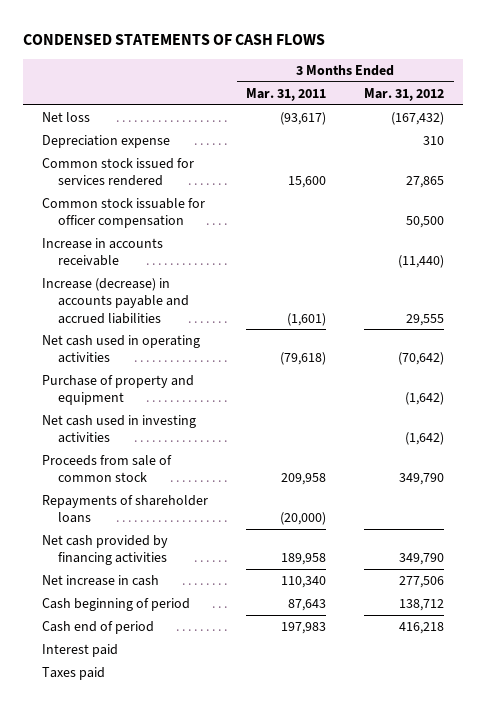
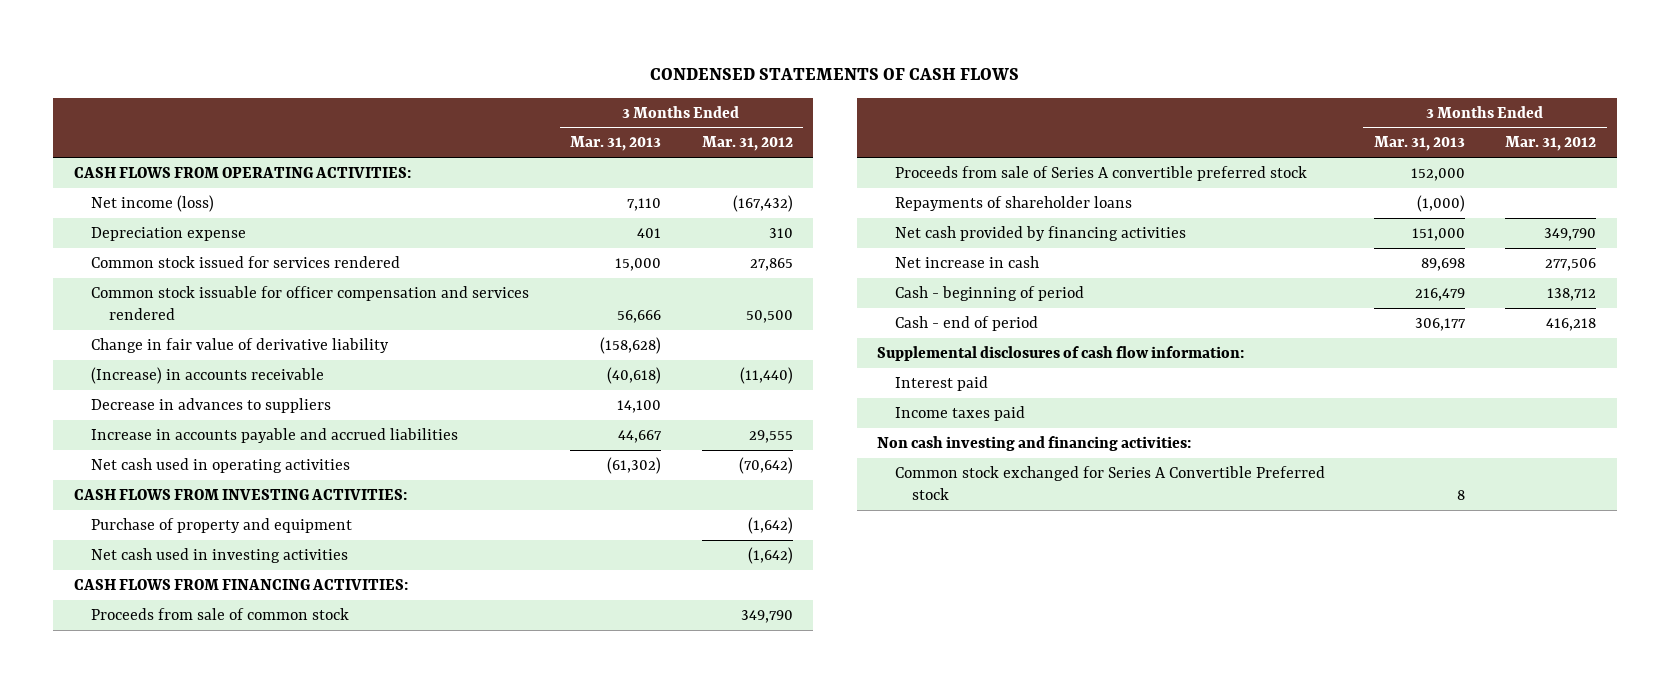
[246,87,327,101] Mar. 31, 2011 -> none
none -> [569,136,661,152] Mar. 31, 2013
none -> [73,166,411,178] CASH FLOWS FROM OPERATING ACTIVITIES:
[42,112,91,123] Net loss -> [91,194,215,212] Net income (loss)
[42,198,206,229] Common stock issuable for officer compensation -> [91,285,530,321] Common stock issuable for officer compensation and services rendered
none -> [91,337,390,353] Change in fair value of derivative liability
[42,238,164,267] Increase in accounts receivable -> [91,366,325,384] (Increase) in accounts receivable
none -> [91,397,332,413] Decrease in advances to suppliers
[42,278,190,324] Increase (decrease) in accounts payable and accrued liabilities -> [91,427,459,443] Increase in accounts payable and accrued liabilities
none -> [73,488,407,500] CASH FLOWS FROM INVESTING ACTIVITIES:
none -> [73,578,408,590] CASH FLOWS FROM FINANCING ACTIVITIES:
none -> [894,165,1307,181] Proceeds from sale of Series A convertible preferred stock
[42,598,191,612] Cash beginning of period -> [894,285,1084,301] Cash - beginning of period
[42,621,155,635] Cash end of period -> [894,315,1038,331] Cash - end of period
none -> [877,345,1245,361] Supplemental disclosures of cash flow information:
[42,667,106,681] Taxes paid -> [894,405,1025,421] Income taxes paid
none -> [877,435,1192,451] Non cash investing and financing activities:
none -> [894,465,1325,501] Common stock exchanged for Series A Convertible Preferred stock

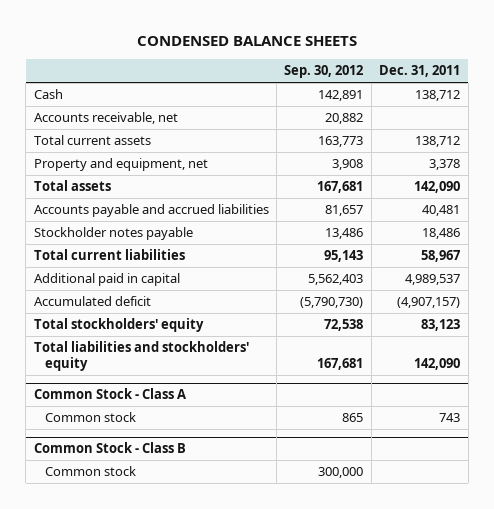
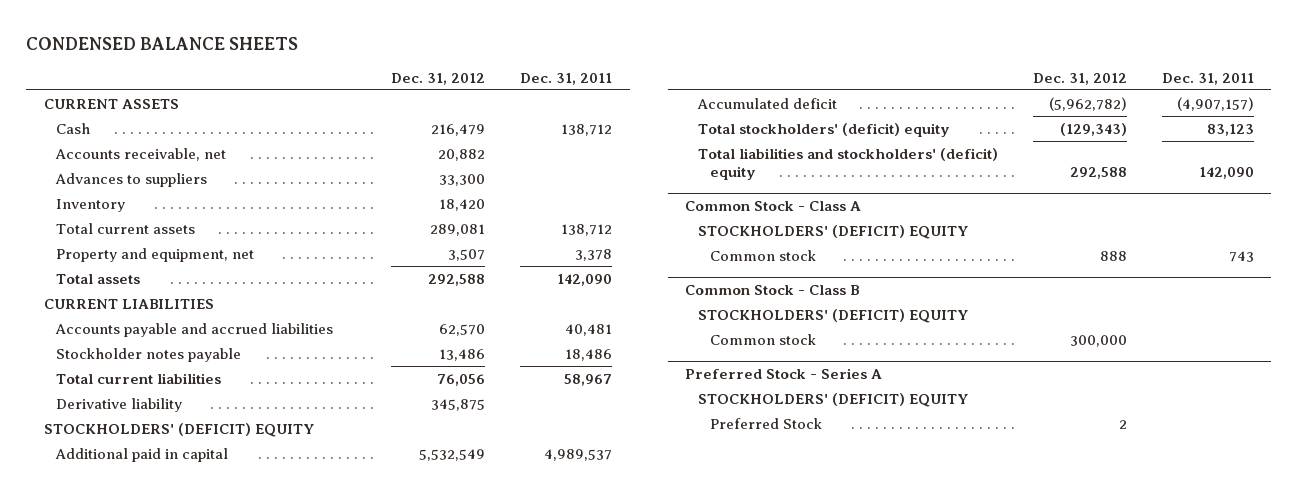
[284,65,364,79] Sep. 30, 2012 -> none
none -> [391,72,486,85] Dec. 31, 2012
none -> [43,98,179,109] CURRENT ASSETS
none -> [55,172,208,187] Advances to suppliers
none -> [56,198,126,212] Inventory
none -> [43,298,214,309] CURRENT LIABILITIES
none -> [56,397,183,412] Derivative liability
none -> [43,422,314,437] STOCKHOLDERS' (DEFICIT) EQUITY
[33,318,204,333] Total stockholders' equity -> [697,122,950,137] Total stockholders' (deficit) equity
[33,341,249,372] Total liabilities and stockholders' equity -> [697,147,998,180] Total liabilities and stockholders' (deficit) equity
none -> [697,224,968,239] STOCKHOLDERS' (DEFICIT) EQUITY
none -> [697,308,968,323] STOCKHOLDERS' (DEFICIT) EQUITY
none -> [685,367,883,379] Preferred Stock - Series A
none -> [697,392,968,407] STOCKHOLDERS' (DEFICIT) EQUITY
none -> [709,417,822,429] Preferred Stock

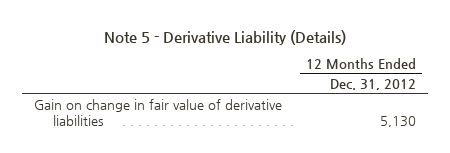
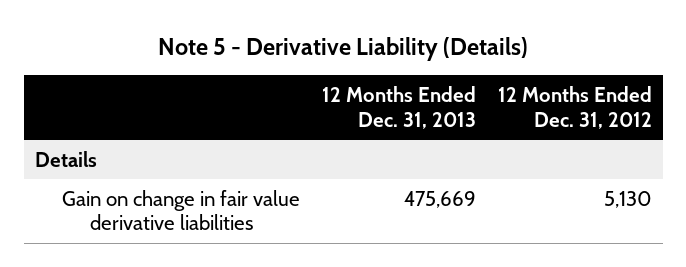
none -> [321,86,476,129] 12 Months Ended Dec. 31, 2013
none -> [34,150,97,167] Details
[34,99,283,127] Gain on change in fair value of derivative liabilities -> [62,189,301,231] Gain on change in fair value derivative liabilities

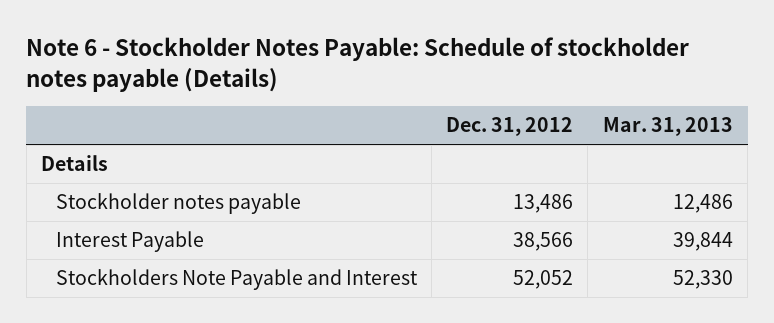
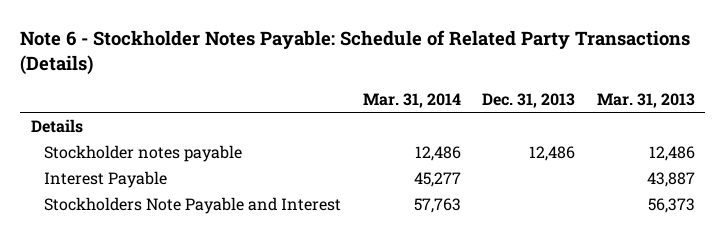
[26,37,690,92] Note 6 - Stockholder Notes Payable: Schedule of stockholder notes payable (Details) -> [20,30,691,75] Note 6 - Stockholder Notes Payable: Schedule of Related Party Transactions (Details)
[446,117,574,137] Dec. 31, 2012 -> none
none -> [362,92,461,108] Mar. 31, 2014
none -> [482,92,576,108] Dec. 31, 2013
[672,232,733,252] 39,844 -> [646,171,695,187] 43,887
[672,270,733,290] 52,330 -> [647,197,695,213] 56,373

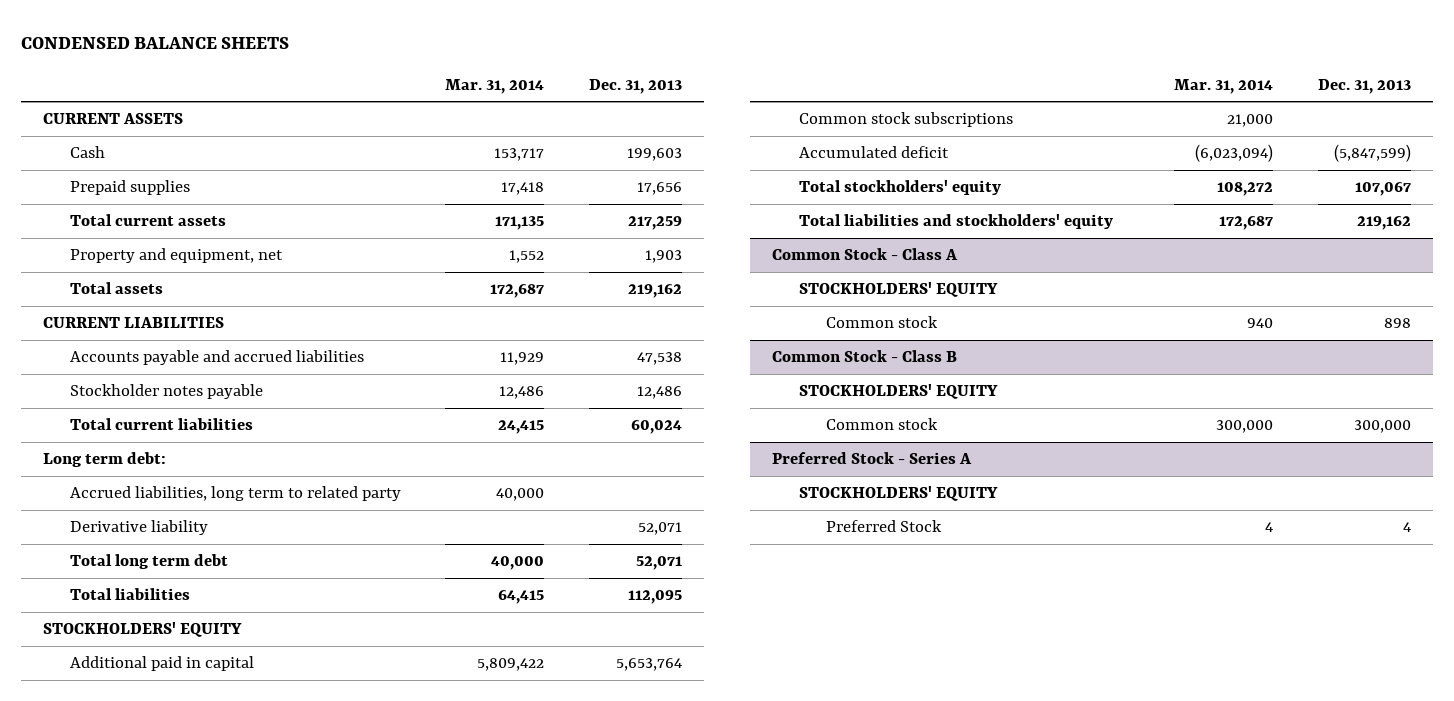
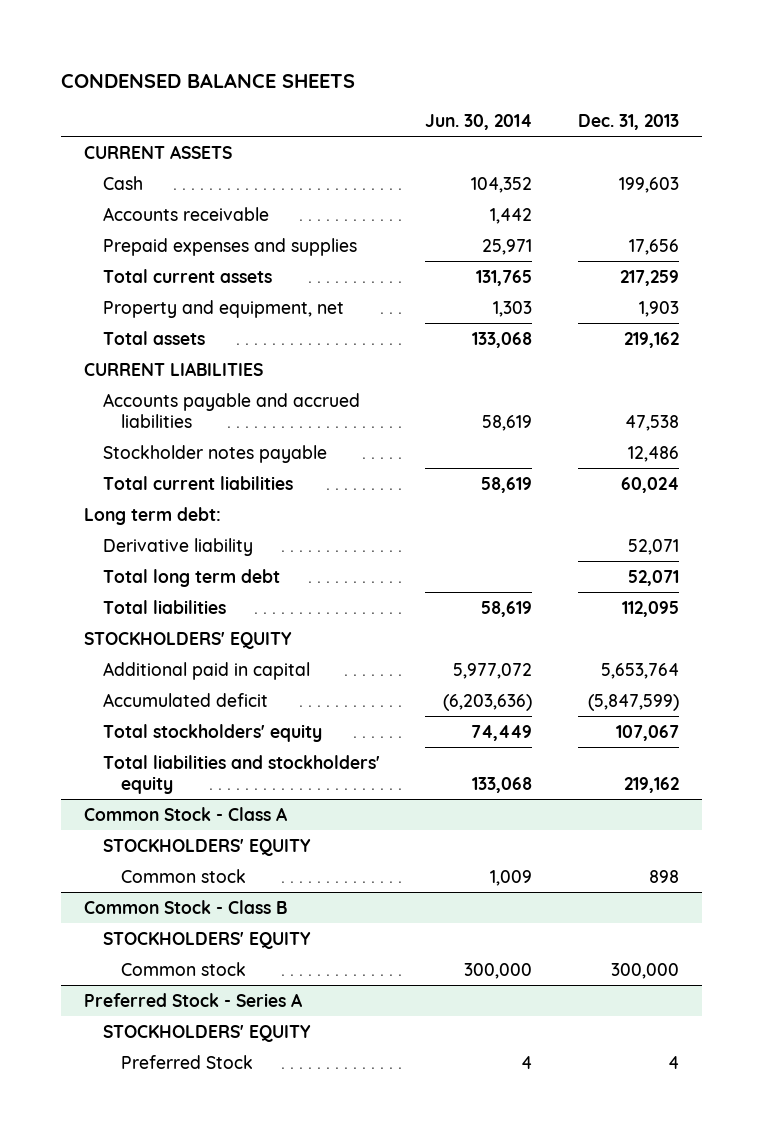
[445,78,545,94] Mar. 31, 2014 -> none
none -> [425,113,533,130] Jun. 30, 2014
none -> [102,206,269,221] Accounts receivable
[69,180,190,196] Prepaid supplies -> [102,237,357,256] Prepaid expenses and supplies
[69,486,401,502] Accrued liabilities, long term to related party -> none
[798,112,1013,128] Common stock subscriptions -> none

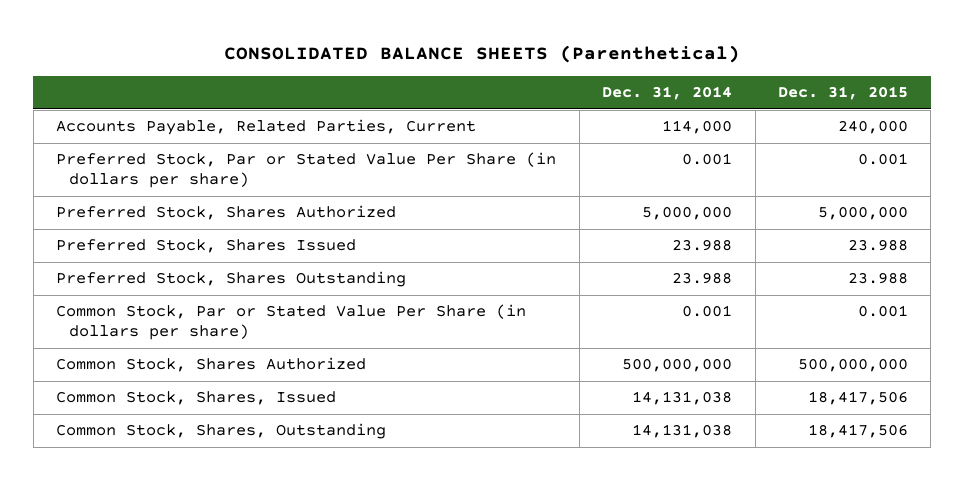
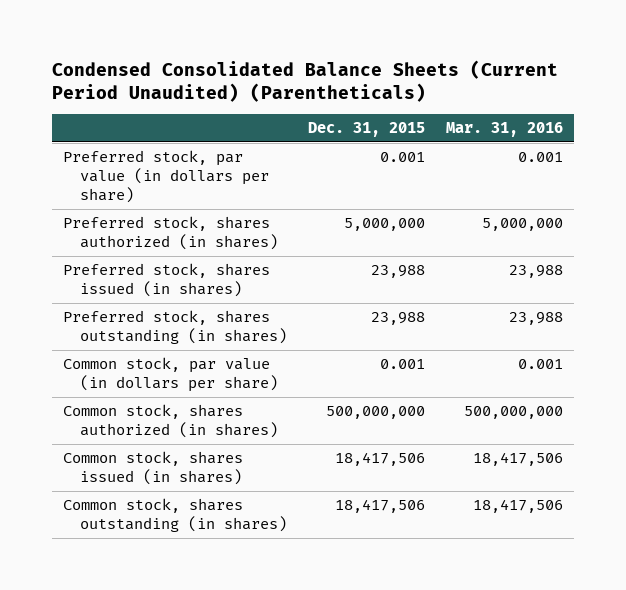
[224,45,741,64] CONSOLIDATED BALANCE SHEETS (Parenthetical) -> [52,59,559,102] Condensed Consolidated Balance Sheets (Current Period Unaudited) (Parentheticals)
[602,86,733,101] Dec. 31, 2014 -> none
none -> [446,122,564,138] Mar. 31, 2016
[56,119,477,136] Accounts Payable, Related Parties, Current -> none
[56,152,557,189] Preferred Stock, Par or Stated Value Per Share (in dollars per share) -> [62,150,270,204] Preferred stock, par value (in dollars per share)
[56,205,397,221] Preferred Stock, Shares Authorized -> [62,216,279,251] Preferred stock, shares authorized (in shares)
[56,239,357,254] Preferred Stock, Shares Issued -> [62,263,270,298] Preferred stock, shares issued (in shares)
[847,239,908,252] 23.988 -> [371,265,426,279] 23,988
[56,271,407,288] Preferred Stock, Shares Outstanding -> [62,310,288,345] Preferred stock, shares outstanding (in shares)
[847,272,908,285] 23.988 -> [371,312,426,326] 23,988
[56,304,527,341] Common Stock, Par or Stated Value Per Share (in dollars per share) -> [62,357,279,393] Common stock, par value (in dollars per share)
[56,357,367,373] Common Stock, Shares Authorized -> [62,404,279,439] Common stock, shares authorized (in shares)
[56,391,337,406] Common Stock, Shares, Issued -> [62,451,243,486] Common stock, shares issued (in shares)
[56,423,387,440] Common Stock, Shares, Outstanding -> [62,498,288,533] Common stock, shares outstanding (in shares)

